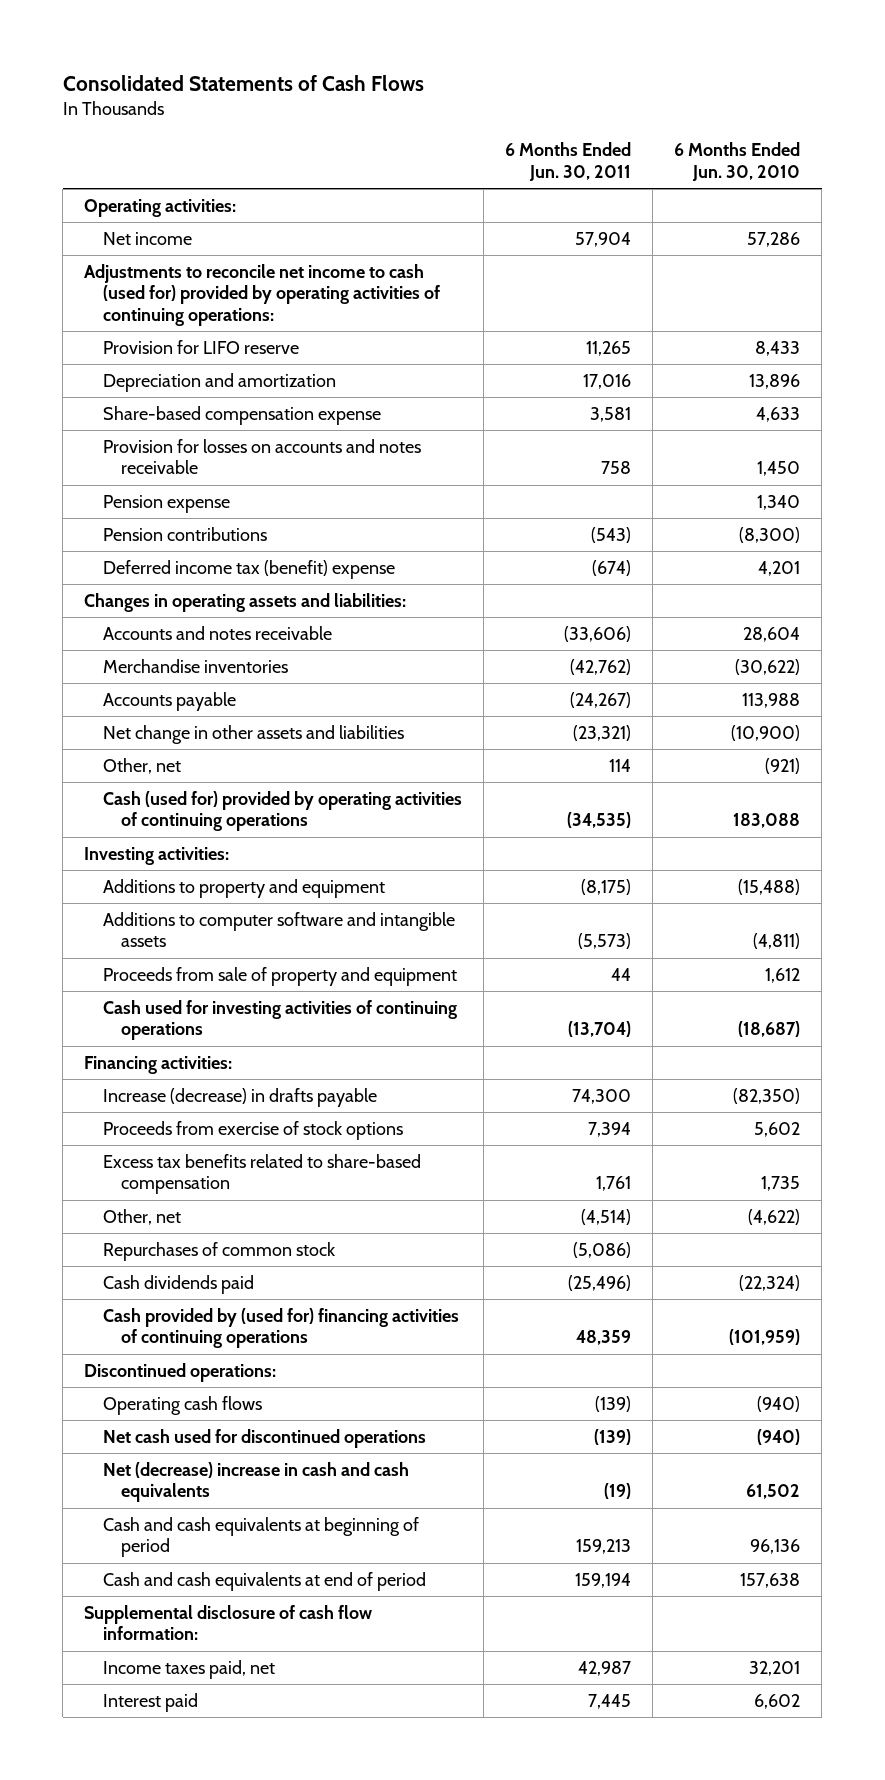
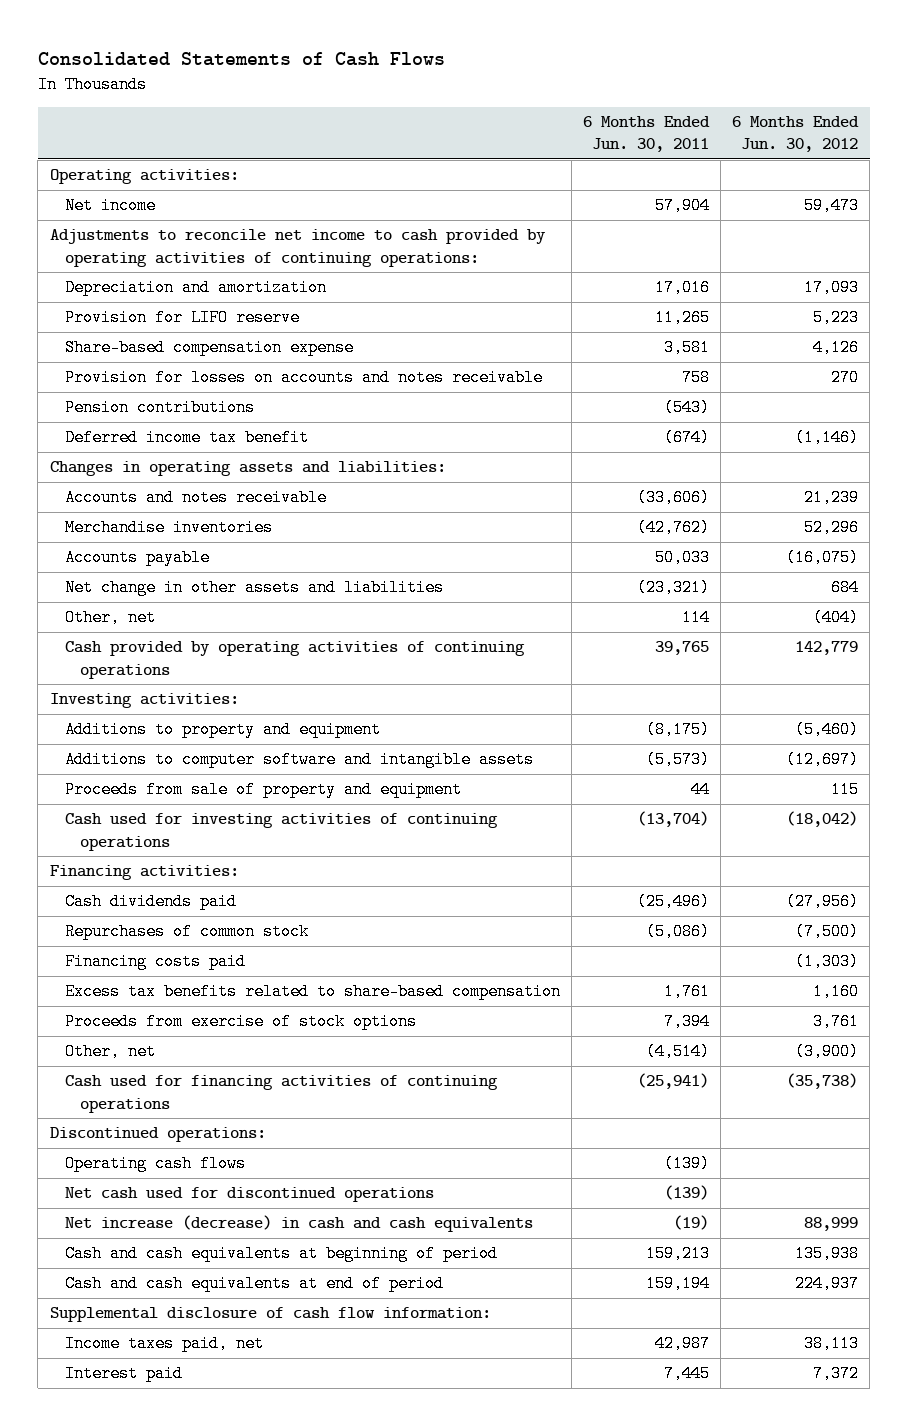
[674,142,801,181] 6 Months Ended Jun. 30, 2010 -> none
none -> [732,115,860,153] 6 Months Ended Jun. 30, 2012
[84,263,440,327] Adjustments to reconcile net income to cash (used for) provided by operating activities of continuing operations: -> [49,229,546,267] Adjustments to reconcile net income to cash provided by operating activities of continuing operations:
[102,339,299,354] Provision for LIFO reserve -> [64,309,300,327] Provision for LIFO reserve
[102,494,230,513] Pension expense -> none
[102,559,395,579] Deferred income tax (benefit) expense -> [64,429,309,447] Deferred income tax benefit
[569,691,631,708] (24,267) -> [654,549,710,567] 50,033
[102,790,462,832] Cash (used for) provided by operating activities of continuing operations -> [64,641,525,679] Cash provided by operating activities of continuing operations
[566,812,631,829] (34,535) -> [654,641,709,656] 39,765
[102,1087,377,1107] Increase (decrease) in drafts payable -> none
[102,1274,254,1294] Cash dividends paid -> [64,893,237,911] Cash dividends paid
[102,1241,335,1261] Repurchases of common stock -> [64,923,309,941] Repurchases of common stock
none -> [64,953,246,971] Financing costs paid
[102,1120,403,1140] Proceeds from exercise of stock options -> [64,1013,417,1031] Proceeds from exercise of stock options
[102,1307,459,1349] Cash provided by (used for) financing activities of continuing operations -> [64,1075,498,1113] Cash used for financing activities of continuing operations
[575,1330,631,1346] 48,359 -> [636,1073,709,1090] (25,941)
[102,1461,409,1503] Net (decrease) increase in cash and cash equivalents -> [64,1215,533,1233] Net increase (decrease) in cash and cash equivalents

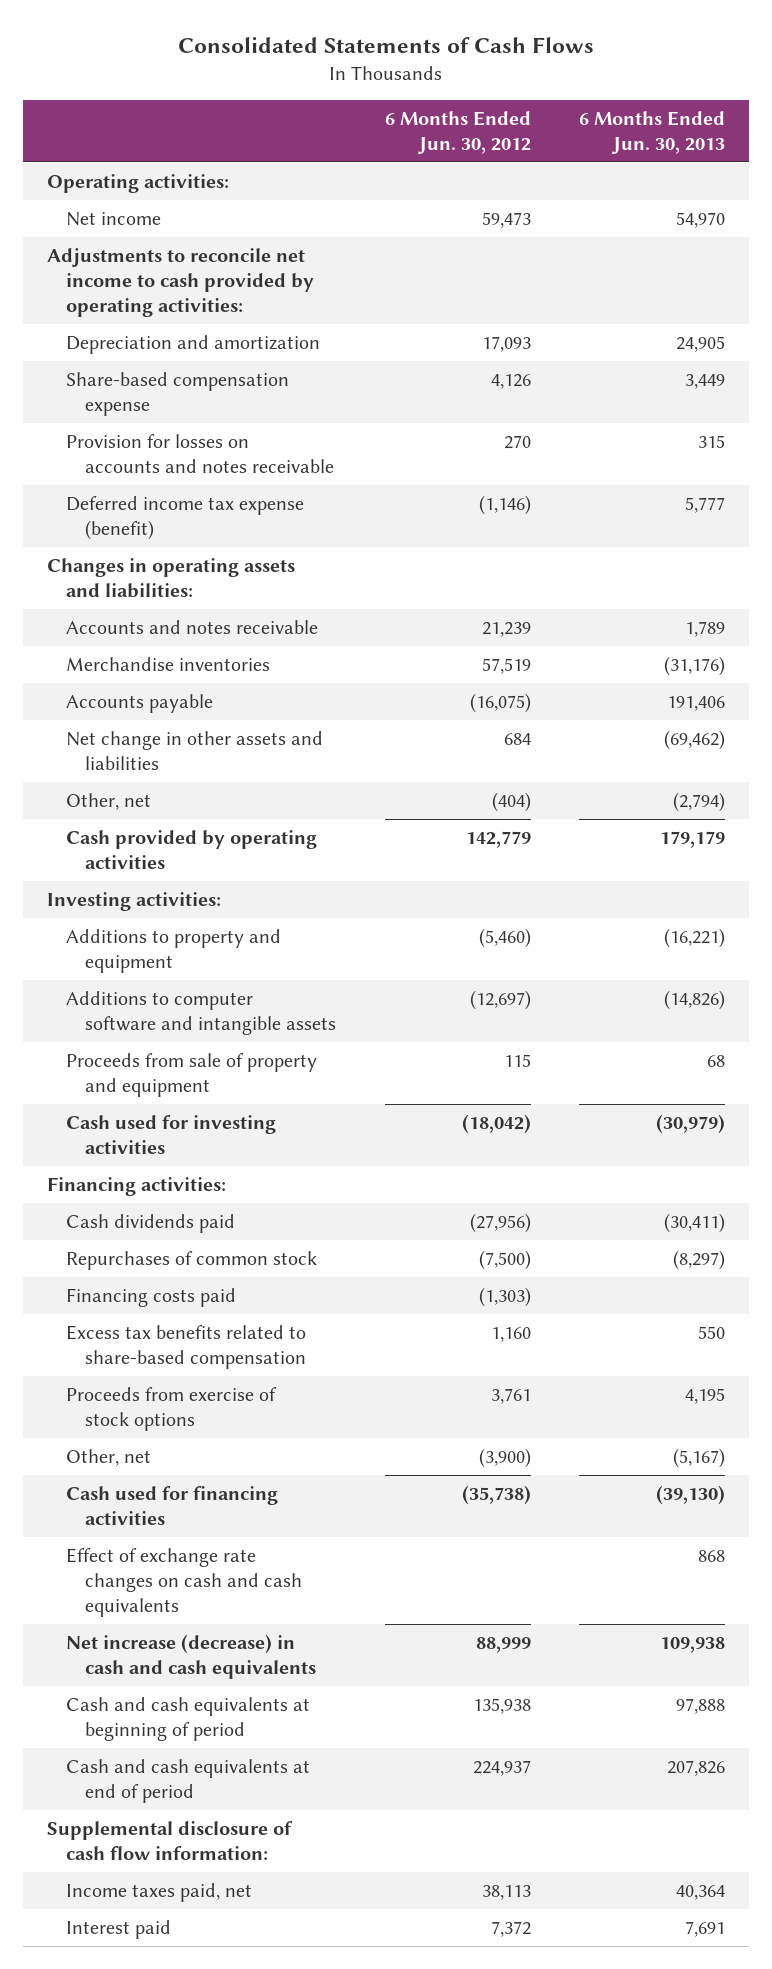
[582,115,710,153] 6 Months Ended Jun. 30, 2011 -> none
none -> [579,110,726,155] 6 Months Ended Jun. 30, 2013
[49,229,546,267] Adjustments to reconcile net income to cash provided by operating activities of continuing operations: -> [46,247,315,318] Adjustments to reconcile net income to cash provided by operating activities:
[64,309,300,327] Provision for LIFO reserve -> none
[64,399,255,417] Pension contributions -> none
[64,429,309,447] Deferred income tax benefit -> [66,495,305,541] Deferred income tax expense (benefit)
[804,519,860,537] 52,296 -> [481,657,531,674] 57,519
[64,641,525,679] Cash provided by operating activities of continuing operations -> [66,829,318,870] Cash provided by operating activities
[64,813,498,851] Cash used for investing activities of continuing operations -> [66,1114,277,1155] Cash used for investing activities
[49,1127,266,1143] Discontinued operations: -> none
[64,1155,246,1173] Operating cash flows -> none
[64,1187,434,1203] Net cash used for discontinued operations -> none
[64,1075,498,1113] Cash used for financing activities of continuing operations -> [66,1485,279,1526] Cash used for financing activities
none -> [66,1547,303,1618] Effect of exchange rate changes on cash and cash equivalents

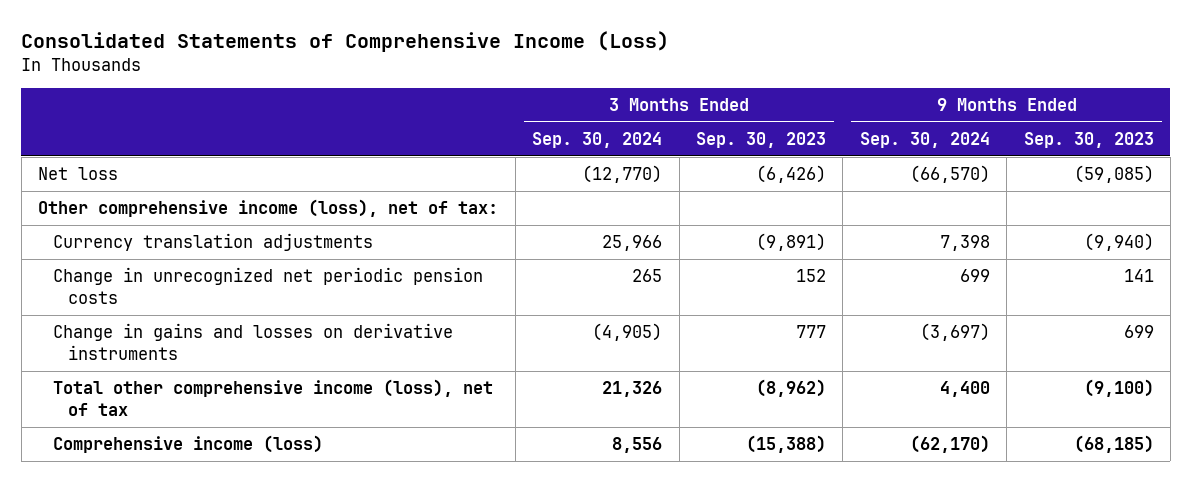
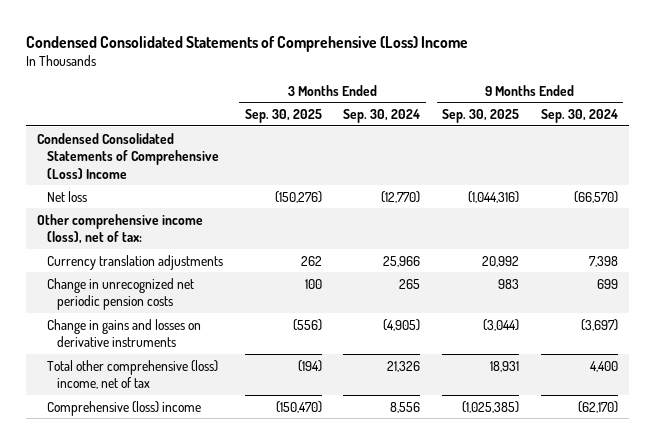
[21,30,670,52] Consolidated Statements of Comprehensive Income (Loss) -> [26,35,469,52] Condensed Consolidated Statements of Comprehensive (Loss) Income
[695,131,826,148] Sep. 30, 2023 -> none
[1023,131,1154,148] Sep. 30, 2023 -> none
none -> [244,109,322,124] Sep. 30, 2025
none -> [442,109,520,124] Sep. 30, 2025
none -> [37,132,219,179] Condensed Consolidated Statements of Comprehensive (Loss) Income
[52,379,493,417] Total other comprehensive income (loss), net of tax -> [46,359,218,390] Total other comprehensive (loss) income, net of tax
[52,435,323,454] Comprehensive income (loss) -> [46,400,201,416] Comprehensive (loss) income

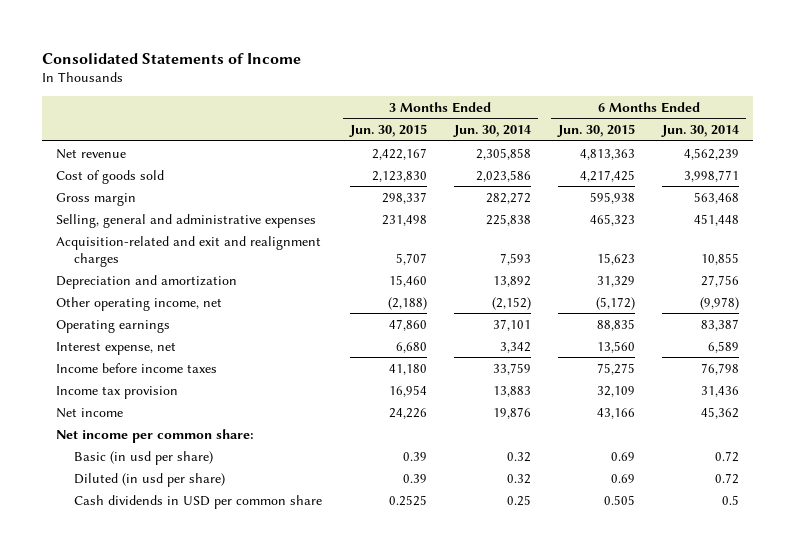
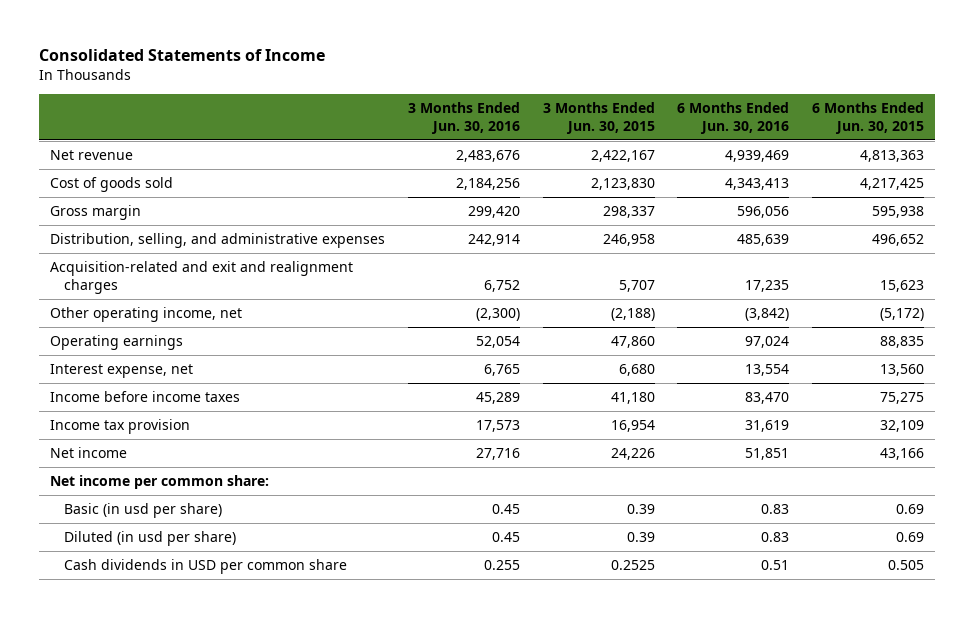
[452,125,531,138] Jun. 30, 2014 -> none
[661,125,740,138] Jun. 30, 2014 -> none
none -> [408,101,521,134] 3 Months Ended Jun. 30, 2016
none -> [677,101,790,134] 6 Months Ended Jun. 30, 2016
[55,213,316,228] Selling, general and administrative expenses -> [50,232,386,248] Distribution, selling, and administrative expenses
[381,214,427,226] 231,498 -> [602,233,655,246] 246,958
[590,213,636,226] 465,323 -> [871,233,924,246] 496,652
[55,274,237,289] Depreciation and amortization -> none

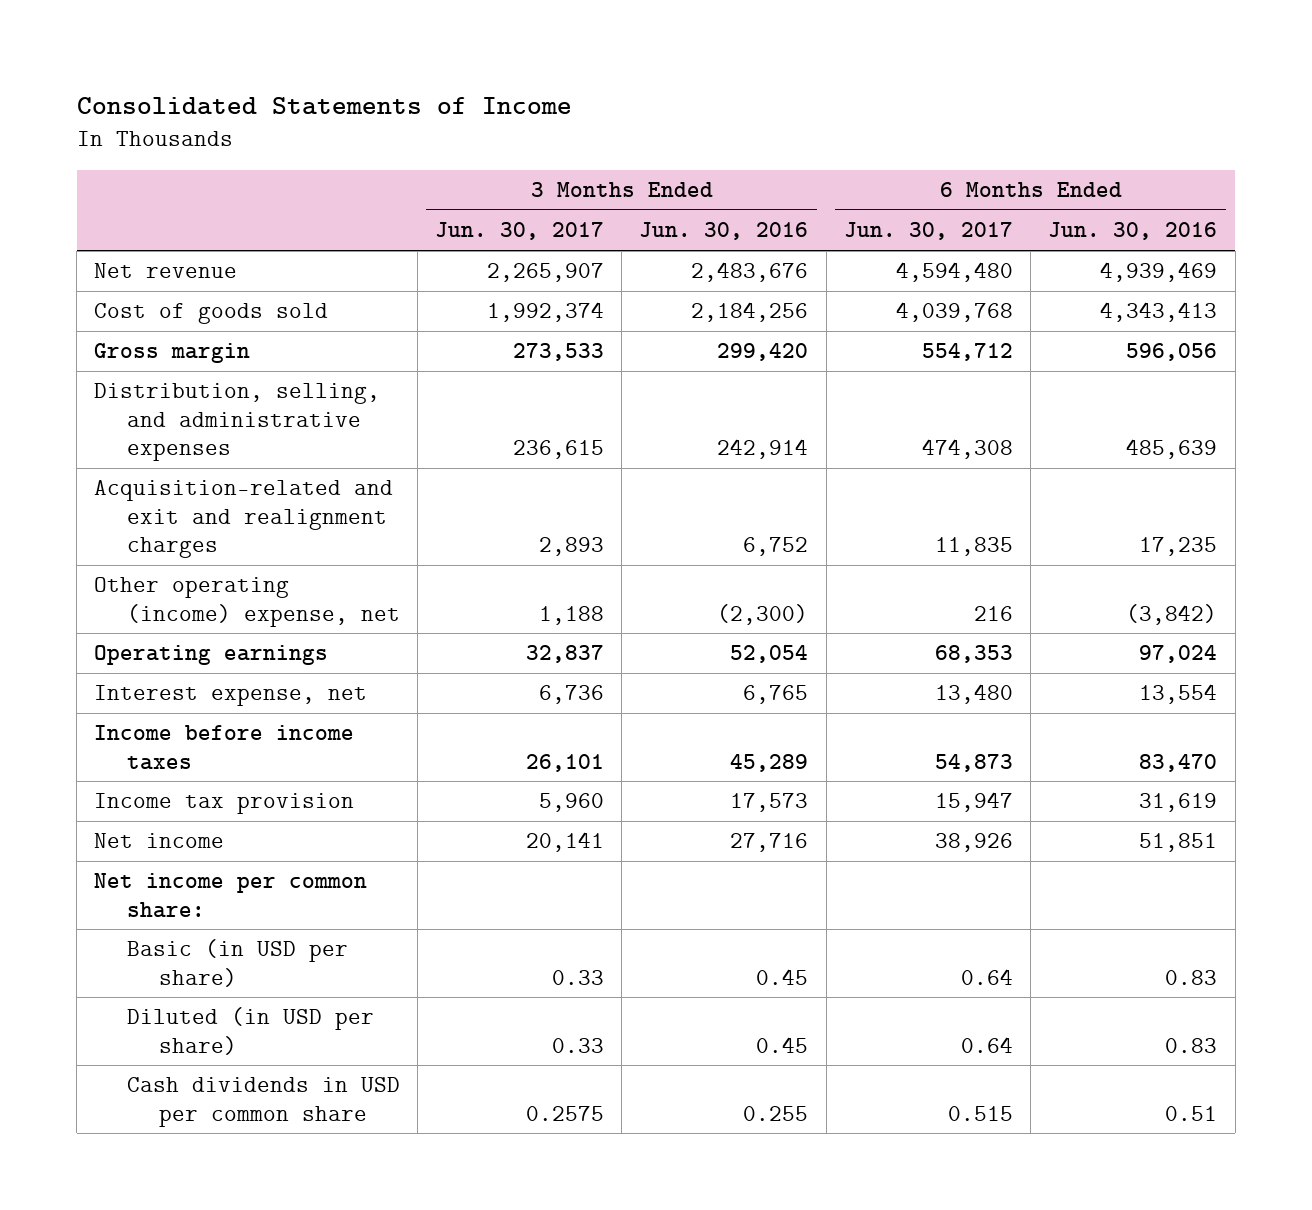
[542,101,655,134] 3 Months Ended Jun. 30, 2015 -> none
[811,101,924,134] 6 Months Ended Jun. 30, 2015 -> none
none -> [435,222,605,241] Jun. 30, 2017
none -> [843,222,1013,241] Jun. 30, 2017
[50,306,243,322] Other operating income, net -> [94,577,400,627] Other operating (income) expense, net
[64,502,223,518] Basic (in usd per share) -> [126,939,348,987] Basic (in USD per share)
[64,530,237,546] Diluted (in usd per share) -> [126,1007,374,1055] Diluted (in USD per share)

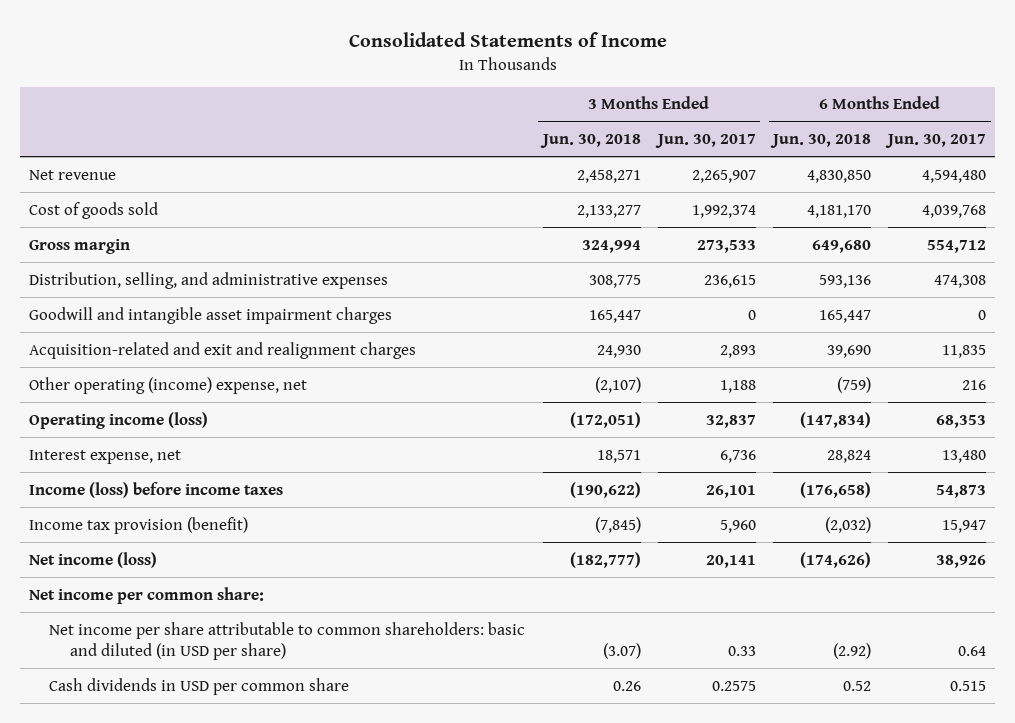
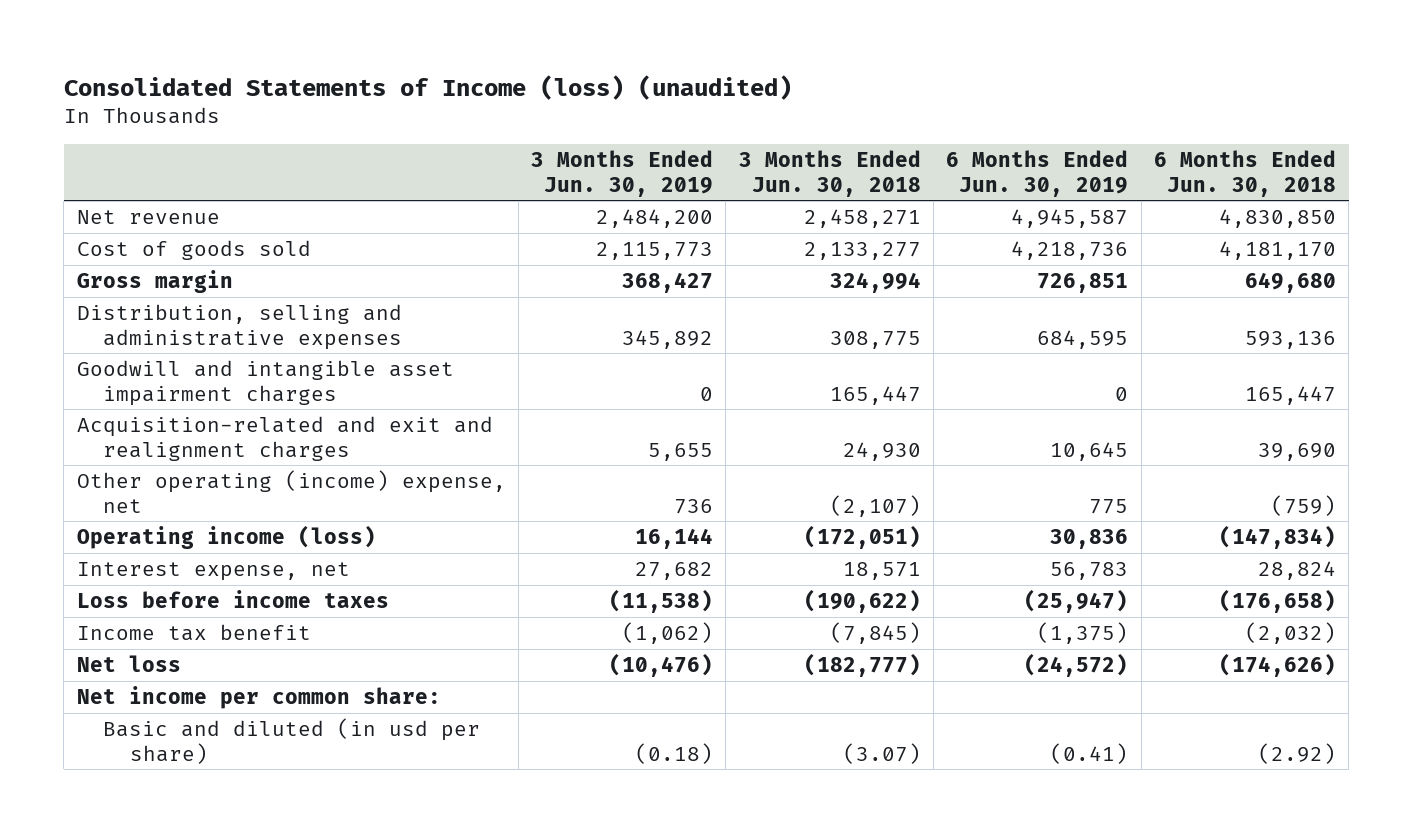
[348,31,667,47] Consolidated Statements of Income -> [63,74,792,100] Consolidated Statements of Income (loss) (unaudited)
[654,134,756,149] Jun. 30, 2017 -> none
[885,134,987,149] Jun. 30, 2017 -> none
none -> [531,149,714,197] 3 Months Ended Jun. 30, 2019
none -> [946,149,1129,197] 6 Months Ended Jun. 30, 2019
[28,271,388,289] Distribution, selling, and administrative expenses -> [76,303,403,350] Distribution, selling and administrative expenses
[28,481,283,498] Income (loss) before income taxes -> [76,589,389,608] Loss before income taxes
[28,516,248,534] Income tax provision (benefit) -> [76,623,311,641] Income tax benefit
[28,551,157,568] Net income (loss) -> [76,654,181,672] Net loss
[49,677,350,695] Cash dividends in USD per common share -> none
[49,621,526,660] Net income per share attributable to common shareholders: basic and diluted (in USD per share) -> [103,717,481,764] Basic and diluted (in usd per share)

